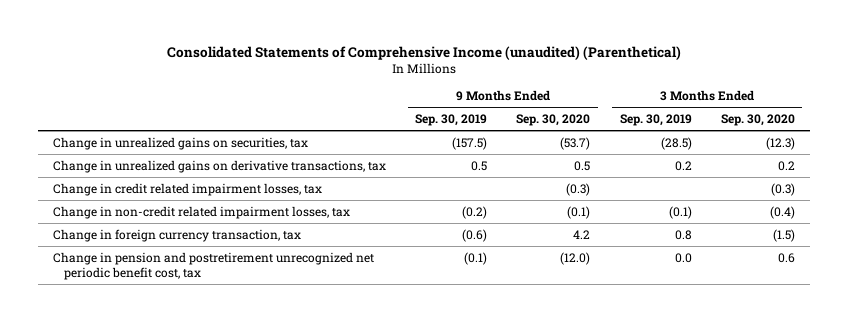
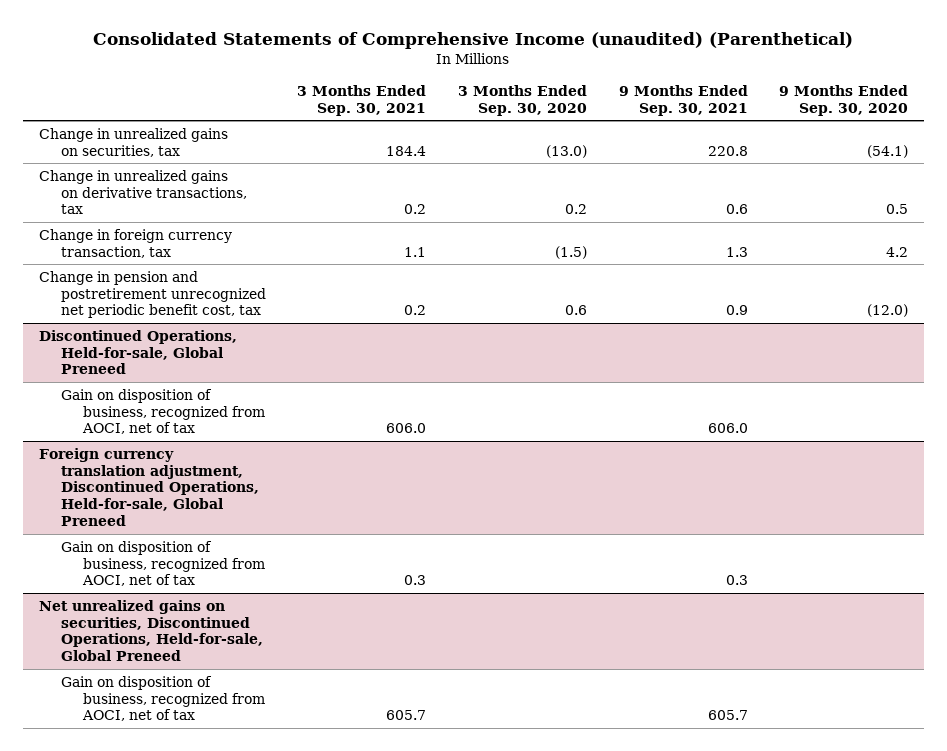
[415,114,488,127] Sep. 30, 2019 -> none
[619,114,692,127] Sep. 30, 2019 -> none
none -> [297,84,427,116] 3 Months Ended Sep. 30, 2021
none -> [618,84,748,116] 9 Months Ended Sep. 30, 2021
[560,136,591,150] (53.7) -> [867,144,909,158] (54.1)
[765,136,795,150] (12.3) -> [546,144,588,158] (13.0)
[52,182,322,196] Change in credit related impairment losses, tax -> none
[52,205,350,219] Change in non-credit related impairment losses, tax -> none
none -> [38,329,237,375] Discontinued Operations, Held-for-sale, Global Preneed
none -> [60,388,266,435] Gain on disposition of business, recognized from AOCI, net of tax
none -> [38,447,259,526] Foreign currency translation adjustment, Discontinued Operations, Held-for-sale, Global Preneed
none -> [60,540,266,587] Gain on disposition of business, recognized from AOCI, net of tax
none -> [38,599,263,662] Net unrealized gains on securities, Discontinued Operations, Held-for-sale, Global Preneed
none -> [60,675,266,722] Gain on disposition of business, recognized from AOCI, net of tax

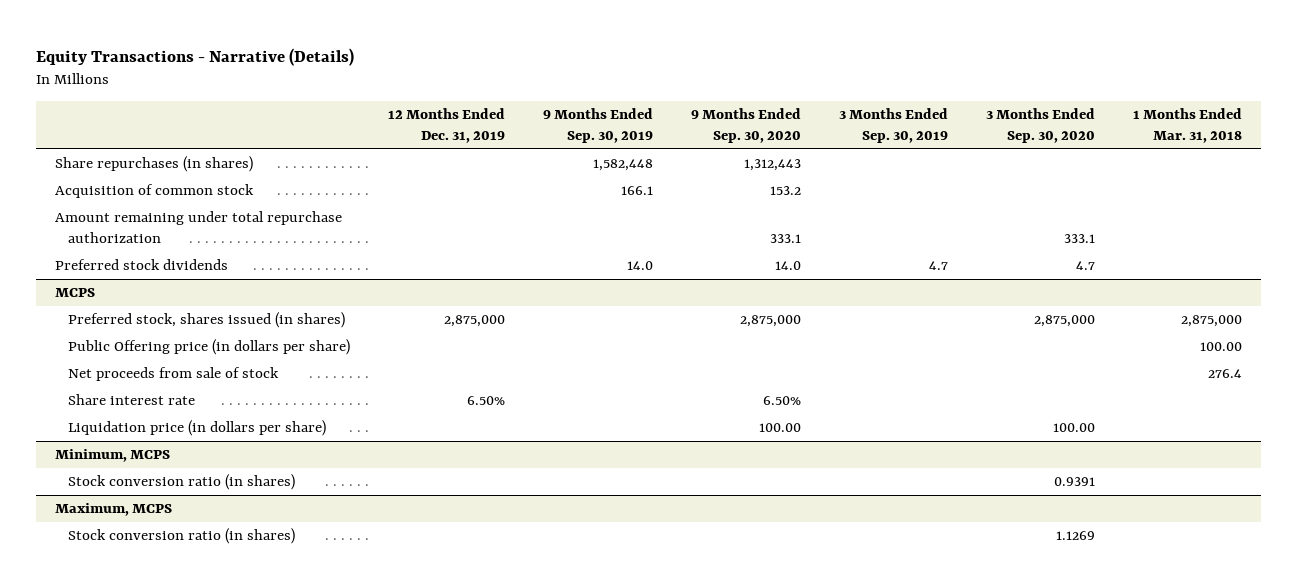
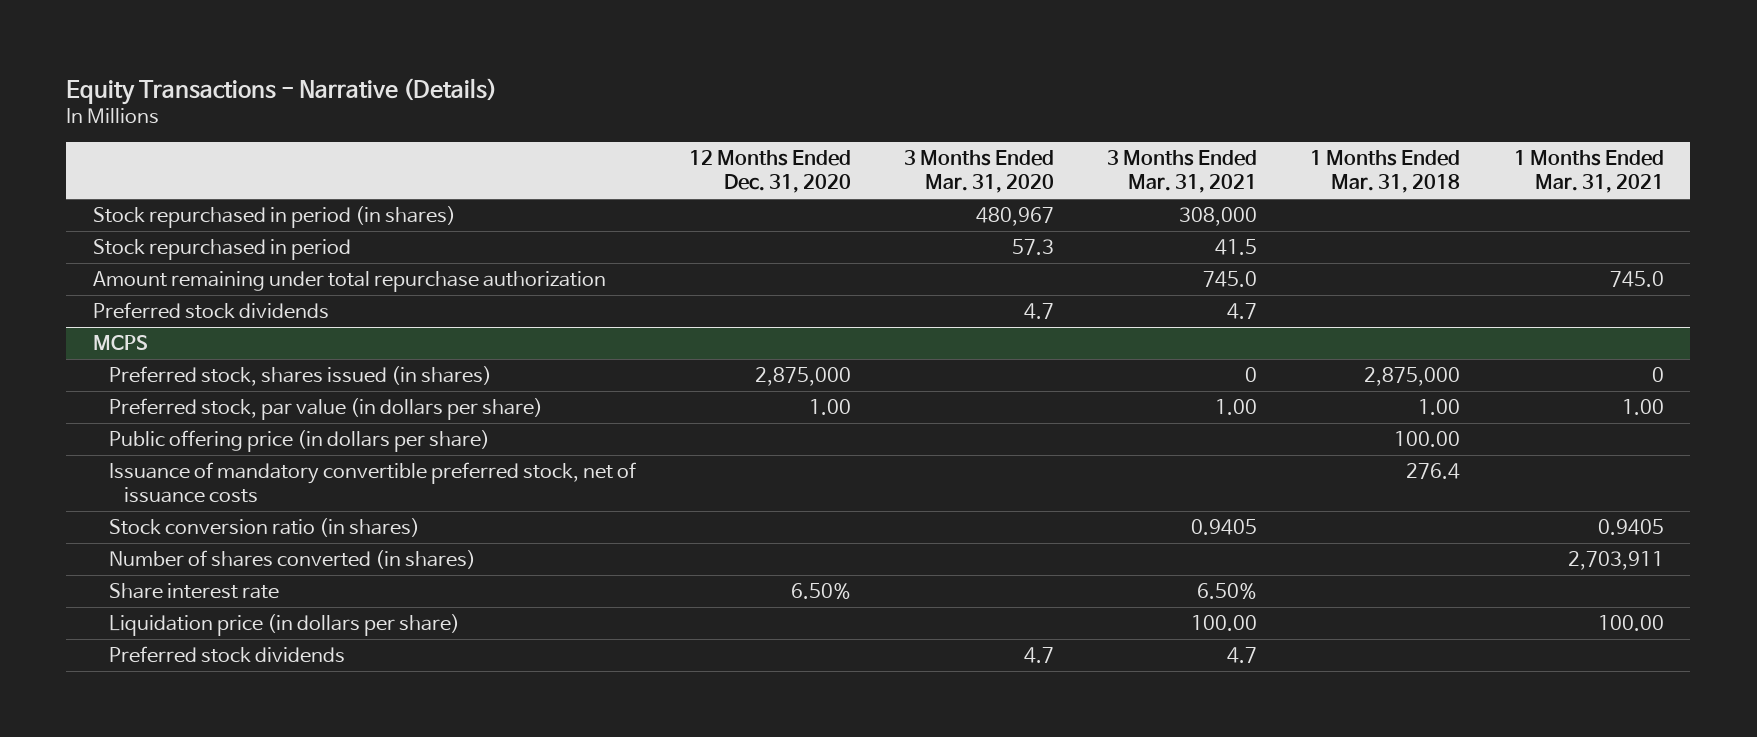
[387,108,505,143] 12 Months Ended Dec. 31, 2019 -> none
[542,108,653,143] 9 Months Ended Sep. 30, 2019 -> none
[691,108,802,143] 9 Months Ended Sep. 30, 2020 -> none
[839,108,949,143] 3 Months Ended Sep. 30, 2019 -> none
[986,108,1096,143] 3 Months Ended Sep. 30, 2020 -> none
none -> [688,150,851,194] 12 Months Ended Dec. 31, 2020
none -> [903,150,1054,194] 3 Months Ended Mar. 31, 2020
none -> [1107,150,1258,194] 3 Months Ended Mar. 31, 2021
none -> [1513,150,1664,194] 1 Months Ended Mar. 31, 2021
[54,156,253,173] Share repurchases (in shares) -> none
[54,184,254,199] Acquisition of common stock -> none
none -> [93,205,457,228] Stock repurchased in period (in shares)
none -> [93,238,352,260] Stock repurchased in period
none -> [108,397,543,420] Preferred stock, par value (in dollars per share)
[67,339,350,356] Public Offering price (in dollars per share) -> [108,429,490,452] Public offering price (in dollars per share)
[67,367,279,382] Net proceeds from sale of stock -> [108,461,636,504] Issuance of mandatory convertible preferred stock, net of issuance costs
none -> [108,517,420,537] Stock conversion ratio (in shares)
none -> [108,549,476,569] Number of shares converted (in shares)
[54,449,170,463] Minimum, MCPS -> none
[67,474,295,491] Stock conversion ratio (in shares) -> none
[54,503,172,517] Maximum, MCPS -> none
[67,528,295,545] Stock conversion ratio (in shares) -> none
none -> [108,645,345,663] Preferred stock dividends

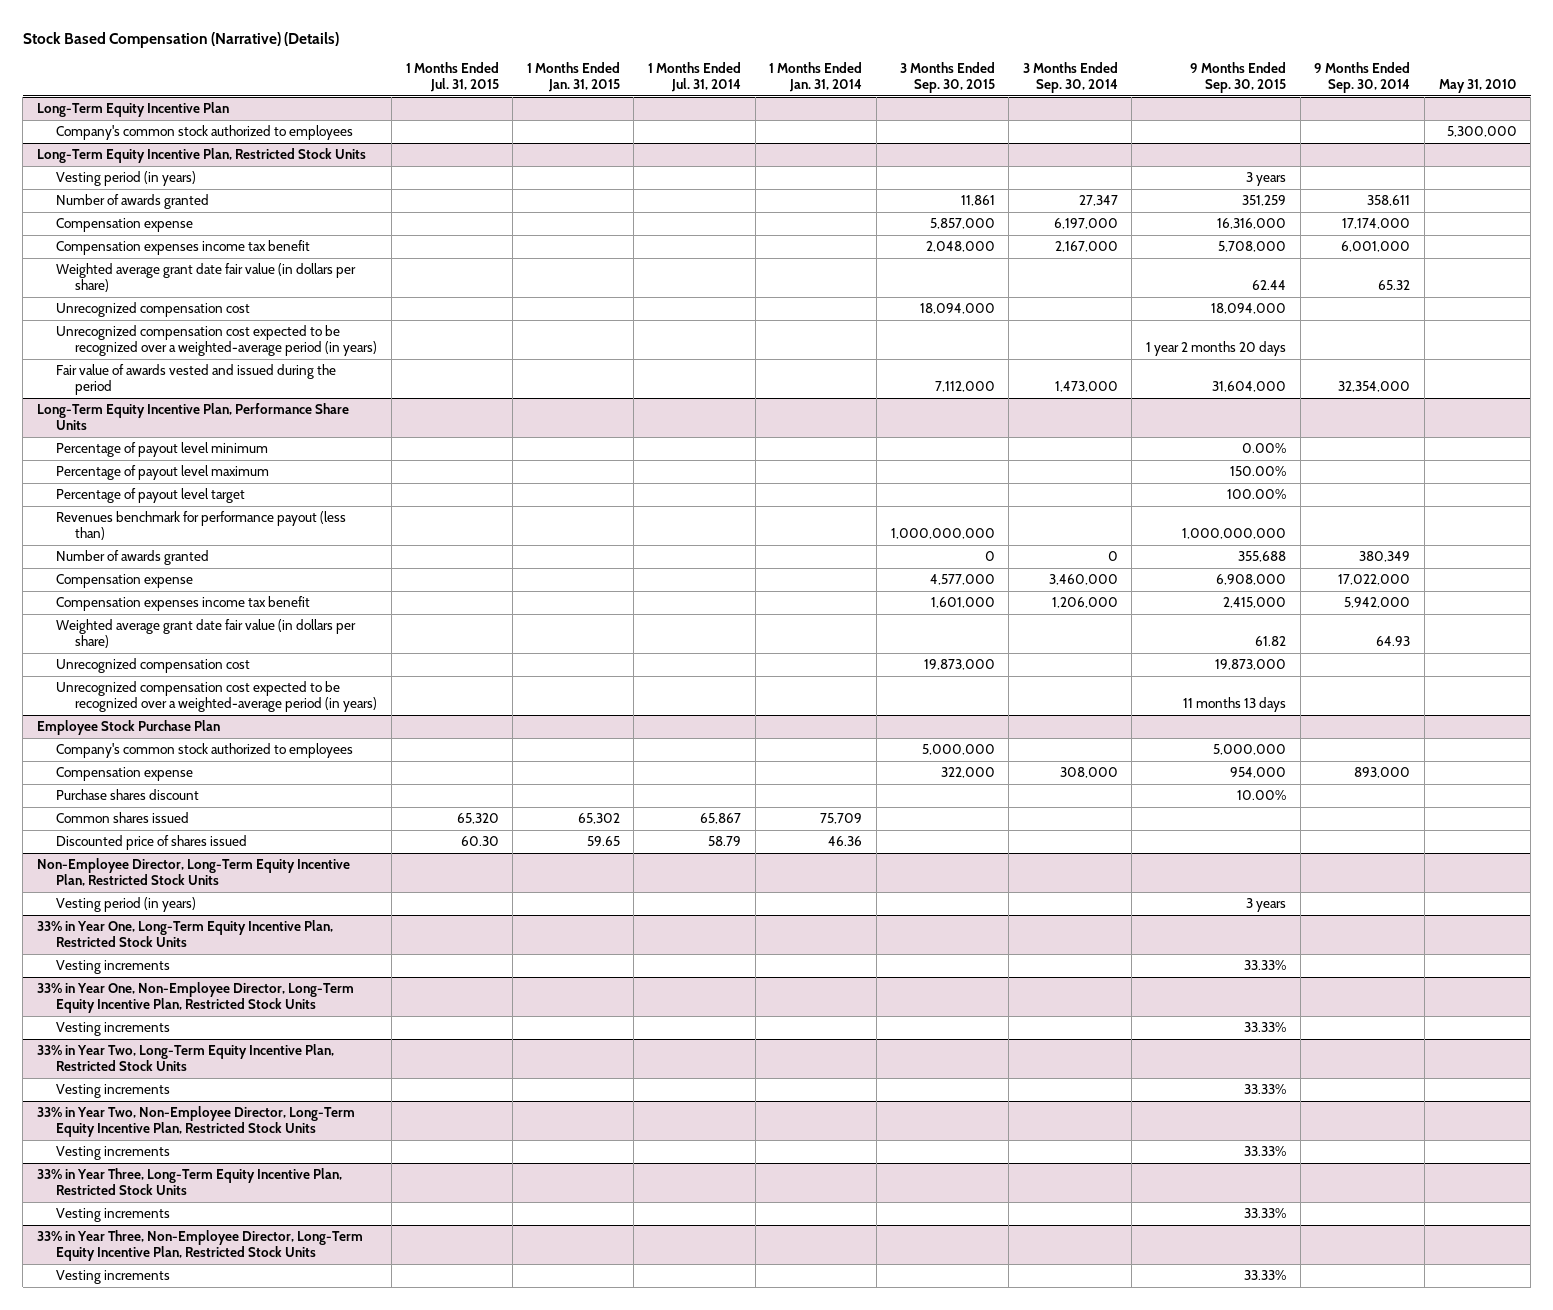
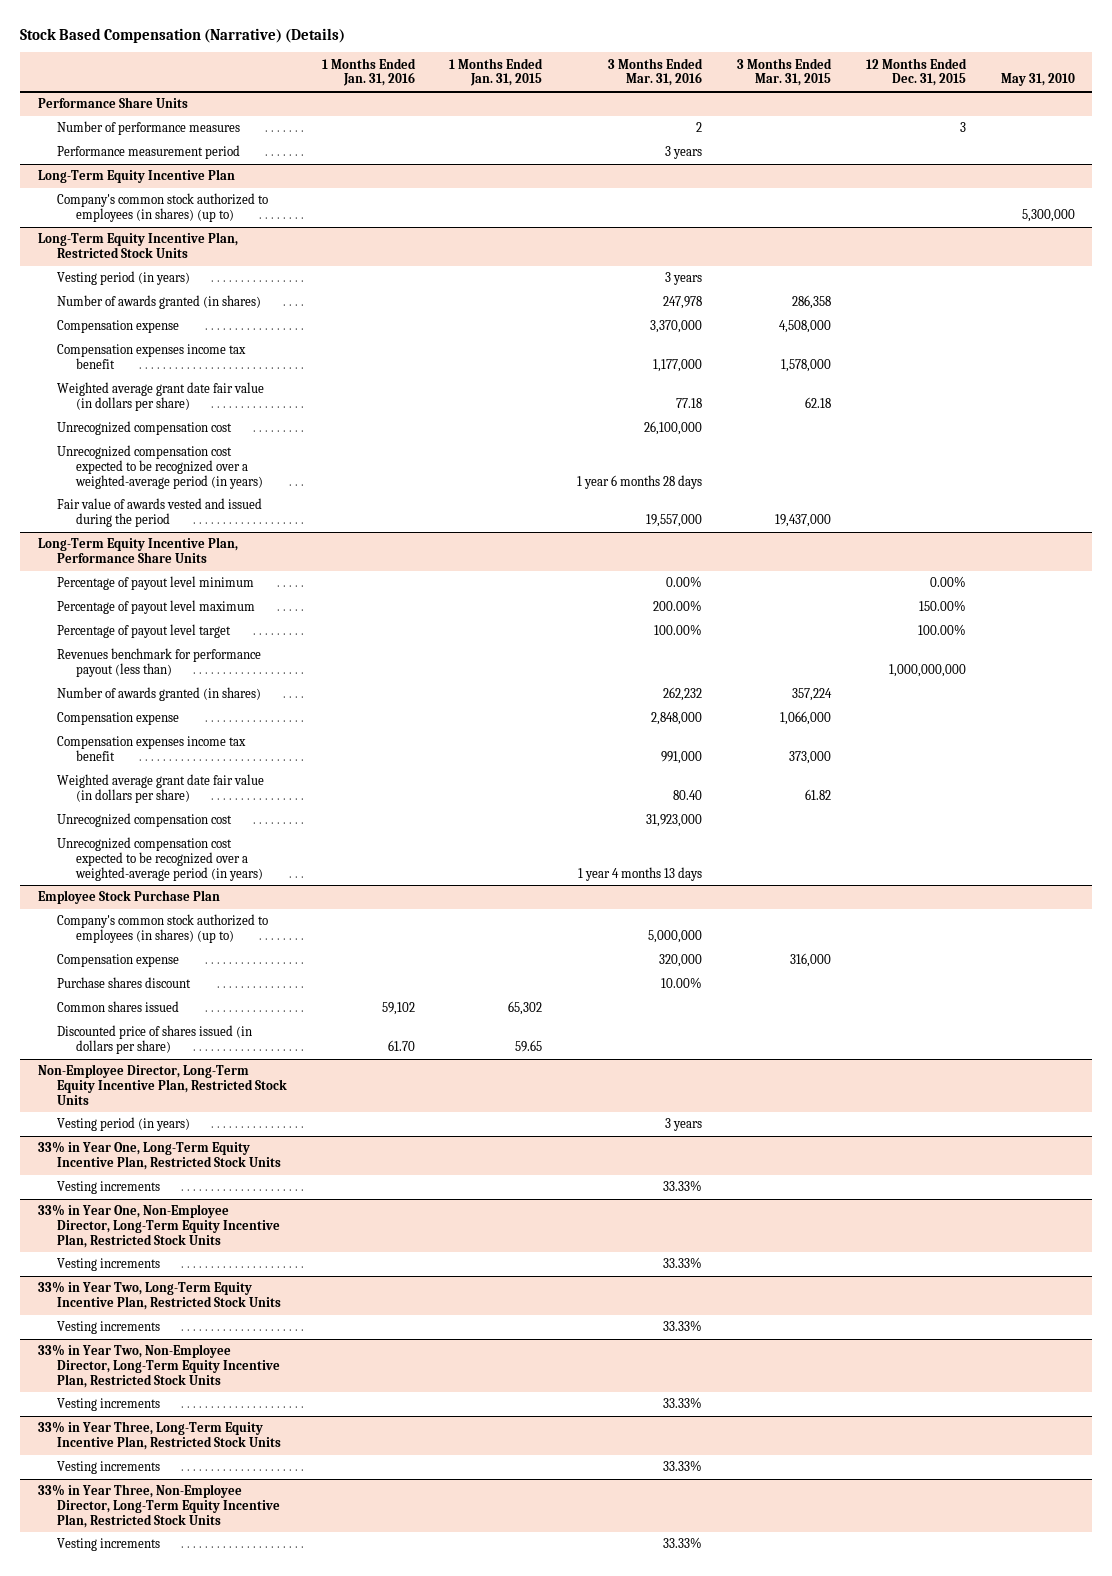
[405,62,499,93] 1 Months Ended Jul. 31, 2015 -> none
[648,62,742,93] 1 Months Ended Jul. 31, 2014 -> none
[769,62,863,93] 1 Months Ended Jan. 31, 2014 -> none
[899,62,995,94] 3 Months Ended Sep. 30, 2015 -> none
[1022,62,1118,94] 3 Months Ended Sep. 30, 2014 -> none
[1190,62,1287,94] 9 Months Ended Sep. 30, 2015 -> none
[1314,62,1411,94] 9 Months Ended Sep. 30, 2014 -> none
none -> [321,57,416,87] 1 Months Ended Jan. 31, 2016
none -> [608,57,704,87] 3 Months Ended Mar. 31, 2016
none -> [737,57,833,87] 3 Months Ended Mar. 31, 2015
none -> [865,57,967,87] 12 Months Ended Dec. 31, 2015
none -> [37,97,188,109] Performance Share Units
none -> [56,121,240,136] Number of performance measures
none -> [56,145,240,160] Performance measurement period
[56,125,354,141] Company's common stock authorized to employees -> [56,193,268,222] Company's common stock authorized to employees (in shares) (up to)
[56,194,210,210] Number of awards granted -> [56,295,261,310] Number of awards granted (in shares)
[56,550,210,566] Number of awards granted -> [56,687,261,702] Number of awards granted (in shares)
[56,743,354,759] Company's common stock authorized to employees -> [56,914,268,943] Company's common stock authorized to employees (in shares) (up to)
[56,835,248,851] Discounted price of shares issued -> [56,1025,252,1054] Discounted price of shares issued (in dollars per share)

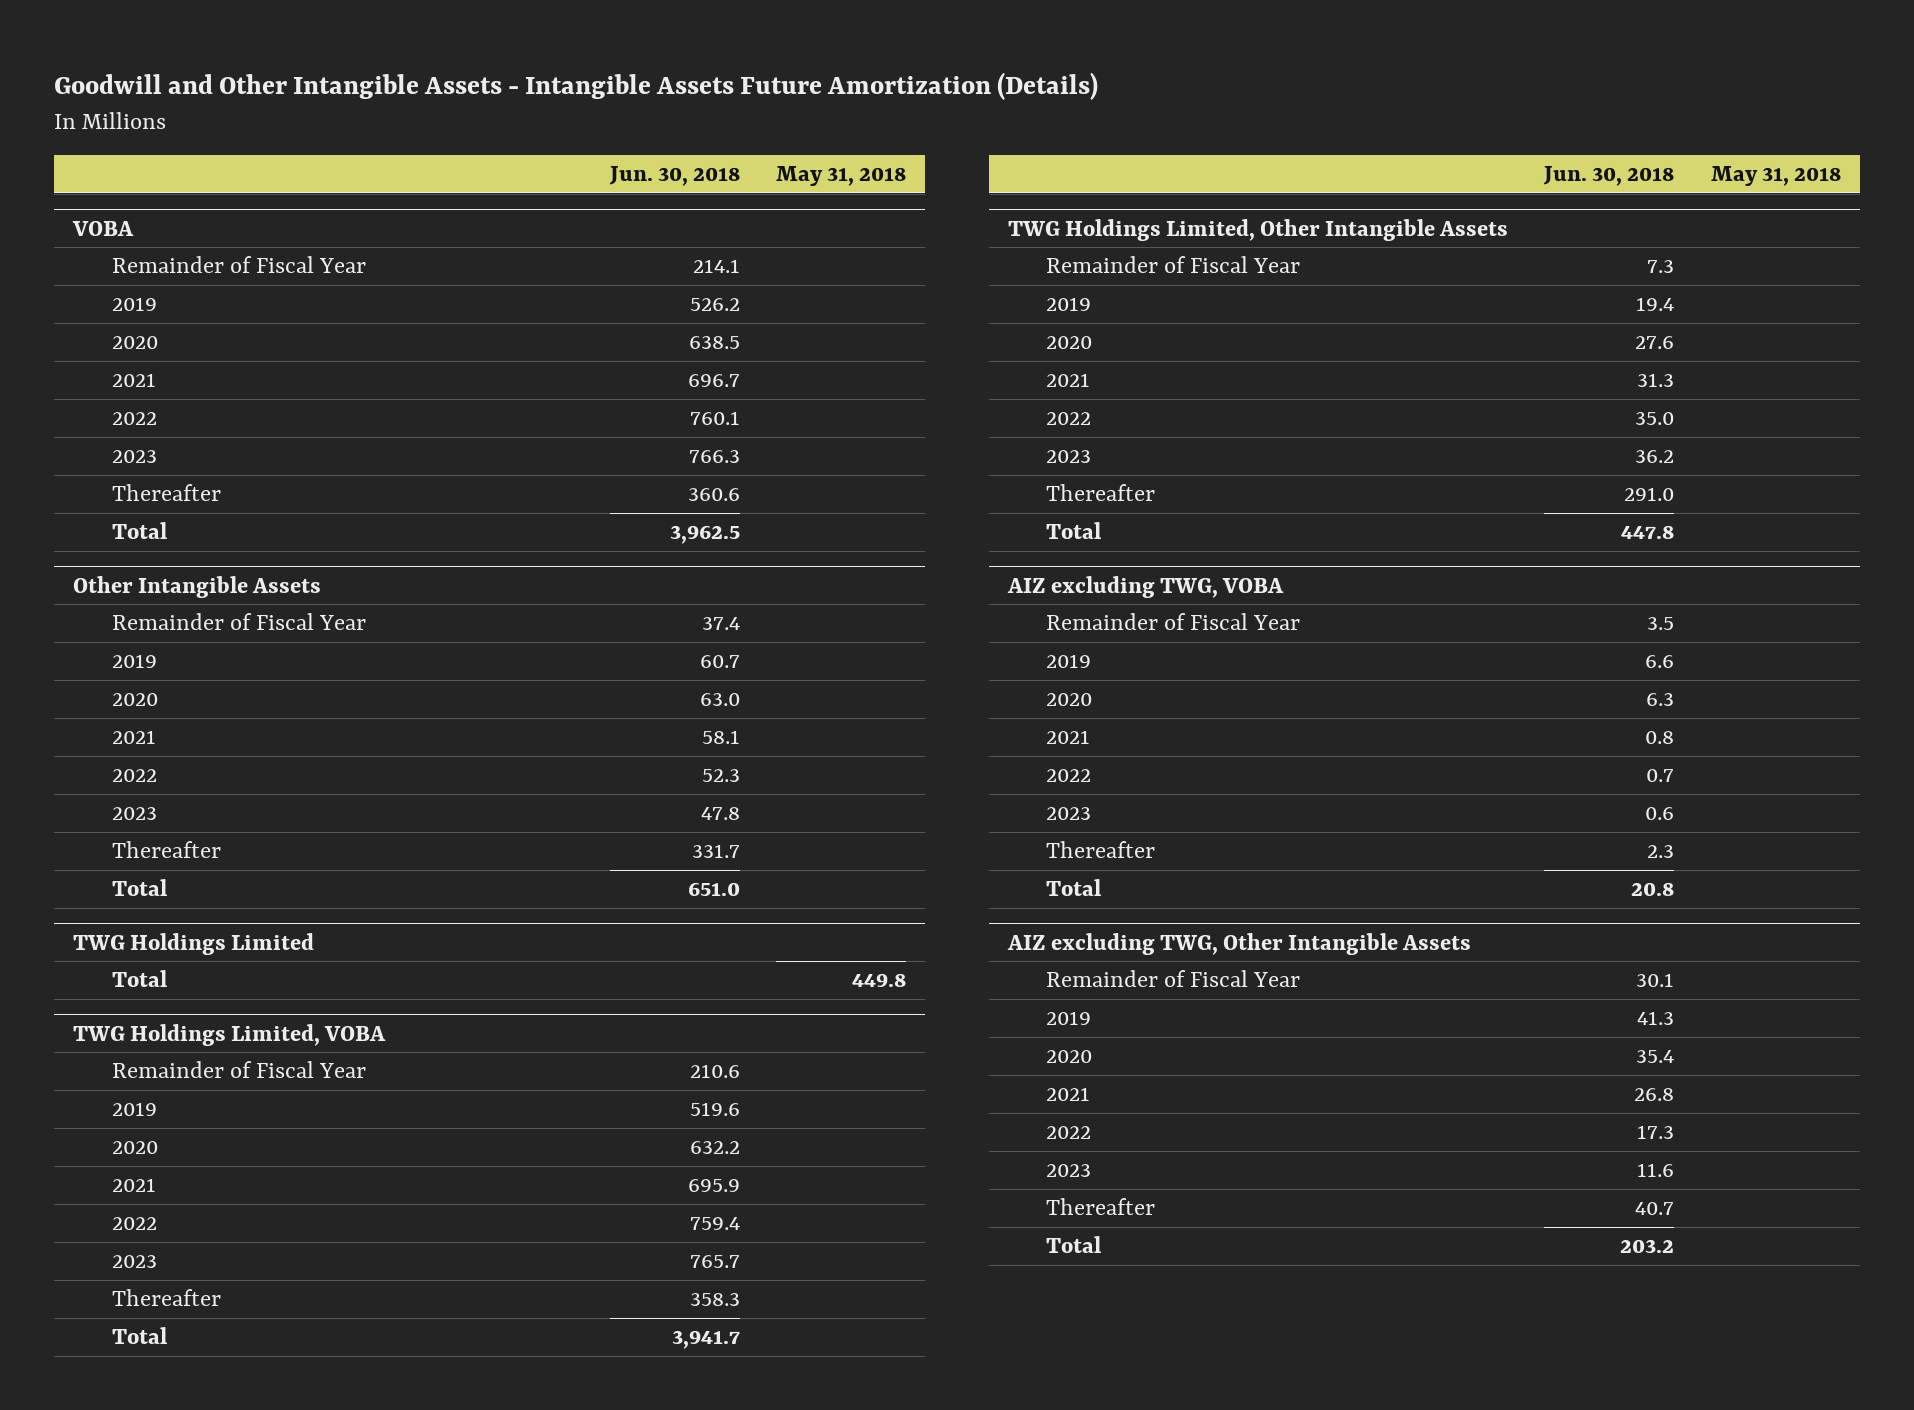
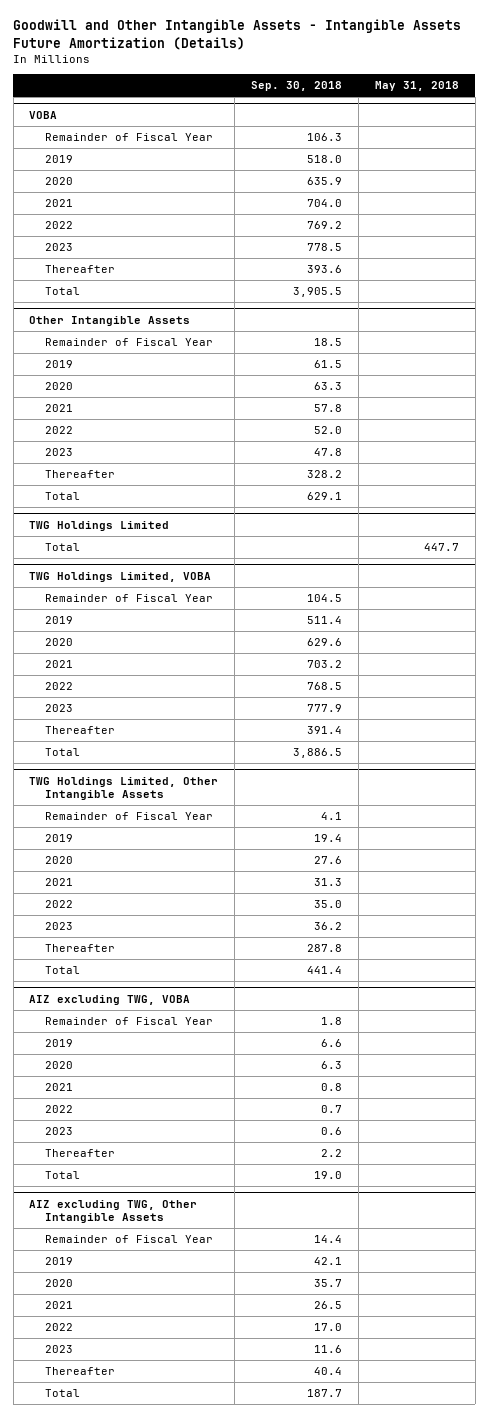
[608,166,740,187] Jun. 30, 2018 -> none
none -> [251,81,343,92] Sep. 30, 2018
[852,973,907,988] 449.8 -> [423,543,459,552] 447.7

